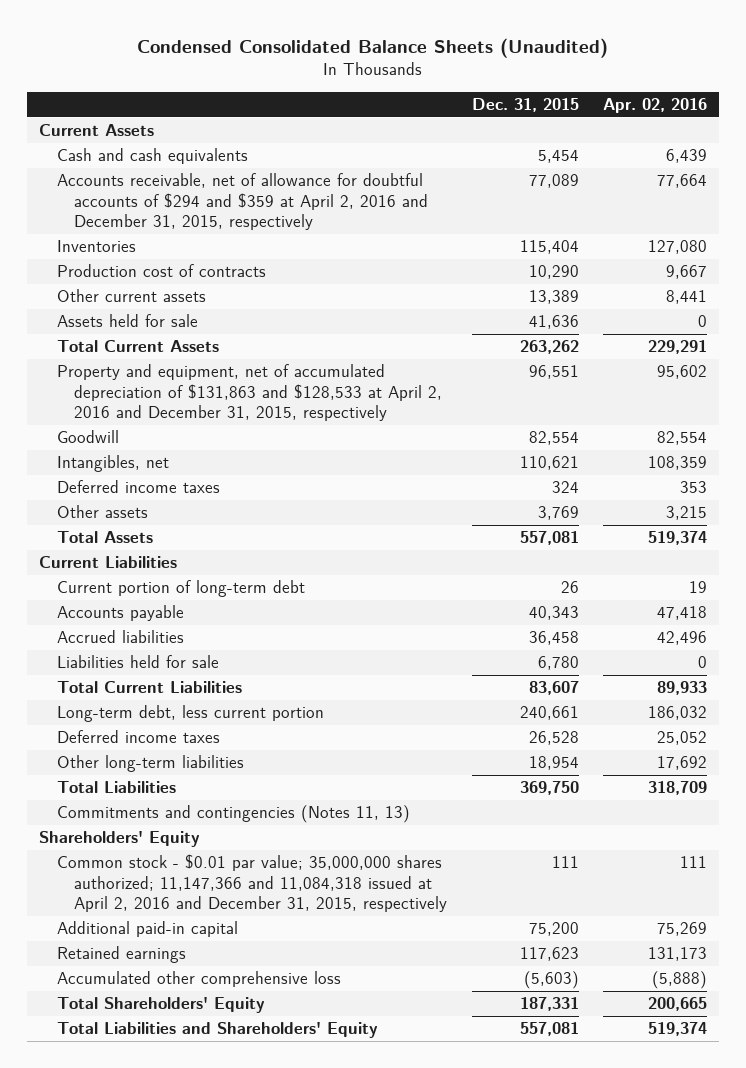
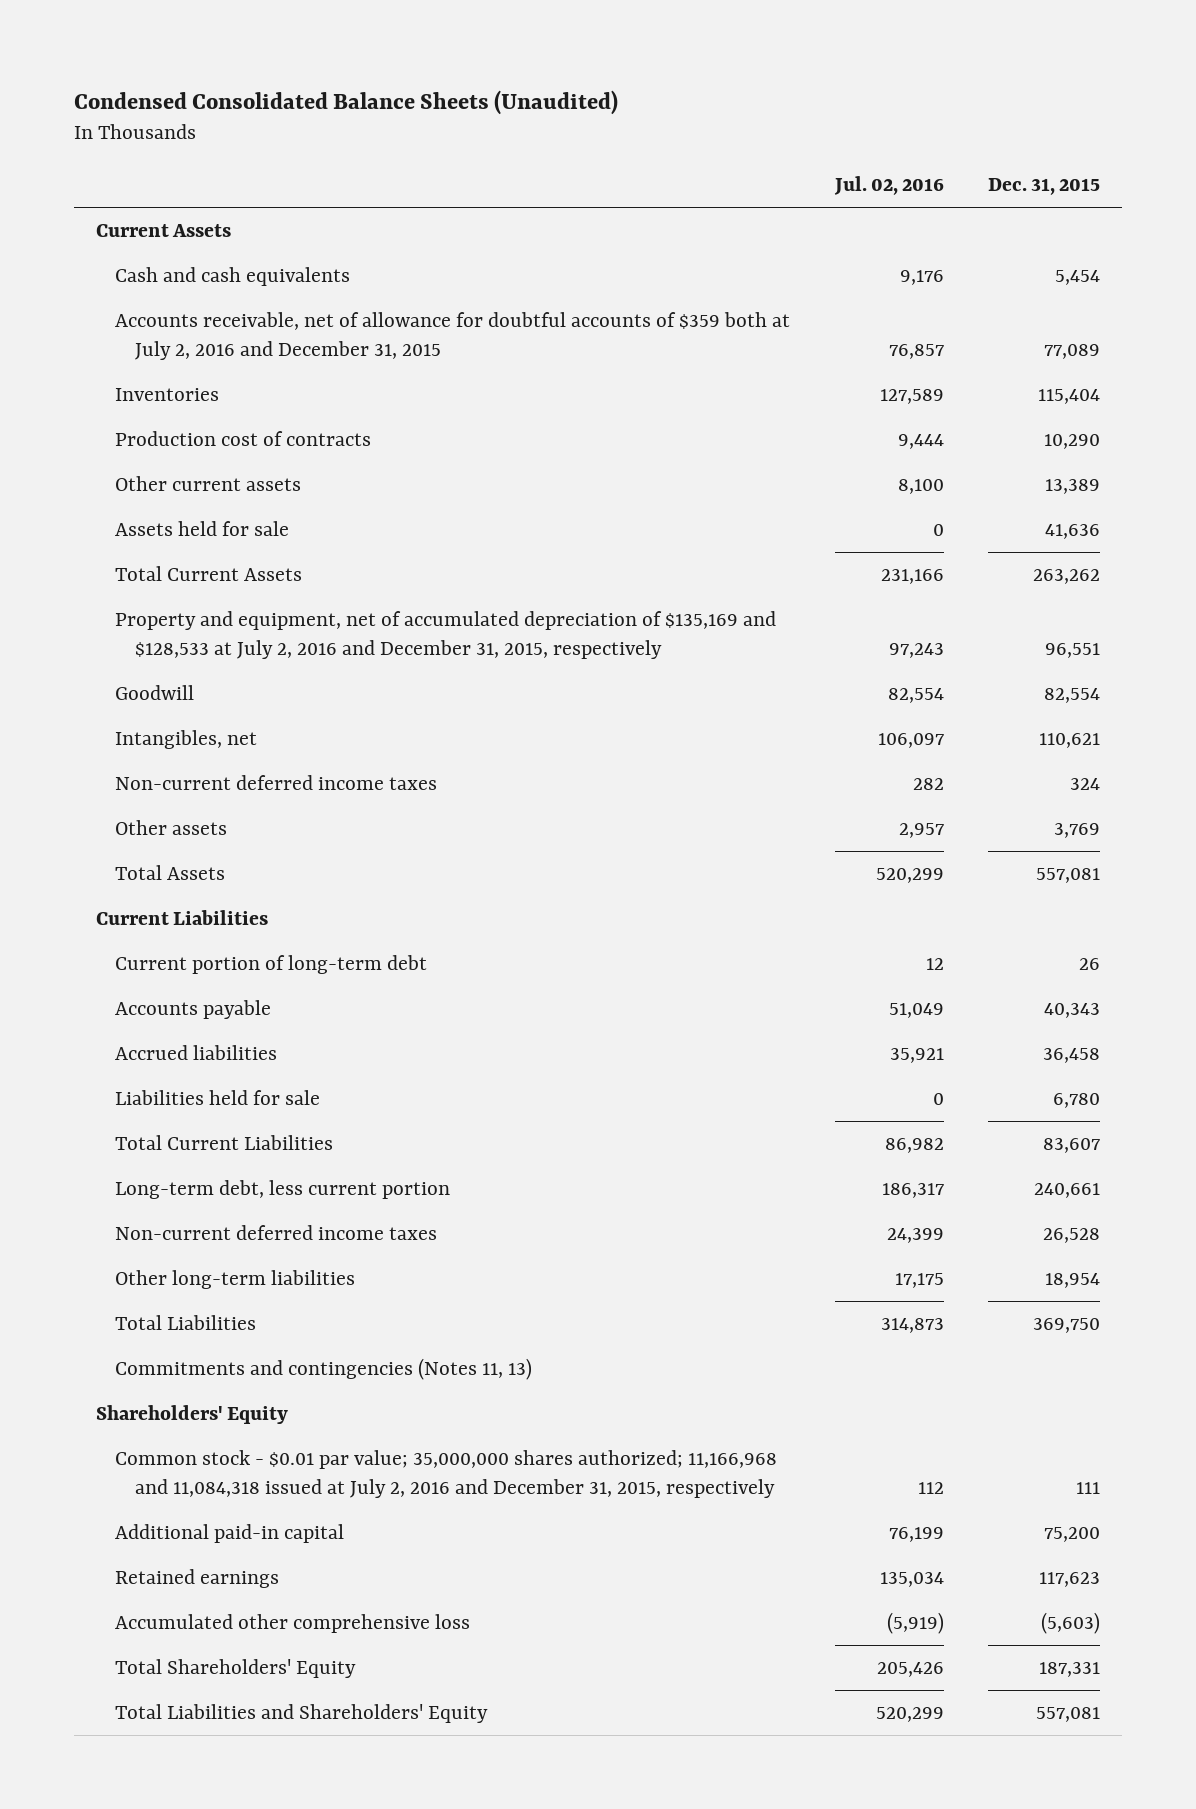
[602,98,707,114] Apr. 02, 2016 -> none
none -> [833,176,944,196] Jul. 02, 2016
[56,173,429,231] Accounts receivable, net of allowance for doubtful accounts of $294 and $359 at April 2, 2016 and December 31, 2015, respectively -> [115,312,791,360] Accounts receivable, net of allowance for doubtful accounts of $359 both at July 2, 2016 and December 31, 2015
[56,364,443,422] Property and equipment, net of accumulated depreciation of $131,863 and $128,533 at April 2, 2016 and December 31, 2015, respectively -> [115,611,777,659] Property and equipment, net of accumulated depreciation of $135,169 and $128,533 at July 2, 2016 and December 31, 2015, respectively
[56,480,220,494] Deferred income taxes -> [115,775,438,791] Non-current deferred income taxes
[56,730,220,744] Deferred income taxes -> [115,1225,438,1241] Non-current deferred income taxes
[56,854,448,913] Common stock - $0.01 par value; 35,000,000 shares authorized; 11,147,366 and 11,084,318 issued at April 2, 2016 and December 31, 2015, respectively -> [115,1450,778,1498] Common stock - $0.01 par value; 35,000,000 shares authorized; 11,166,968 and 11,084,318 issued at July 2, 2016 and December 31, 2015, respectively

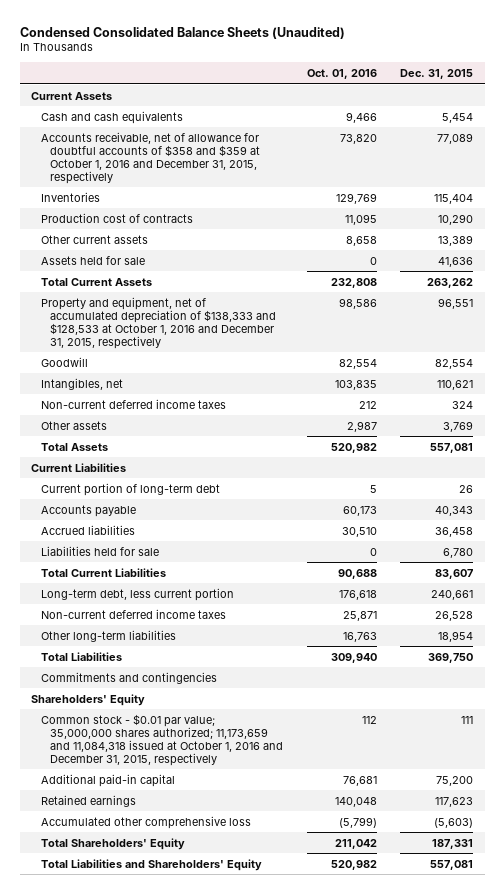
[833,176,944,196] Jul. 02, 2016 -> none
none -> [306,68,377,79] Oct. 01, 2016
[115,312,791,360] Accounts receivable, net of allowance for doubtful accounts of $359 both at July 2, 2016 and December 31, 2015 -> [40,131,261,184] Accounts receivable, net of allowance for doubtful accounts of $358 and $359 at October 1, 2016 and December 31, 2015, respectively
[115,611,777,659] Property and equipment, net of accumulated depreciation of $135,169 and $128,533 at July 2, 2016 and December 31, 2015, respectively -> [40,296,277,349] Property and equipment, net of accumulated depreciation of $138,333 and $128,533 at October 1, 2016 and December 31, 2015, respectively
[115,1358,533,1381] Commitments and contingencies (Notes 11, 13) -> [40,671,217,684] Commitments and contingencies
[115,1450,778,1498] Common stock - $0.01 par value; 35,000,000 shares authorized; 11,166,968 and 11,084,318 issued at July 2, 2016 and December 31, 2015, respectively -> [40,713,284,766] Common stock - $0.01 par value; 35,000,000 shares authorized; 11,173,659 and 11,084,318 issued at October 1, 2016 and December 31, 2015, respectively

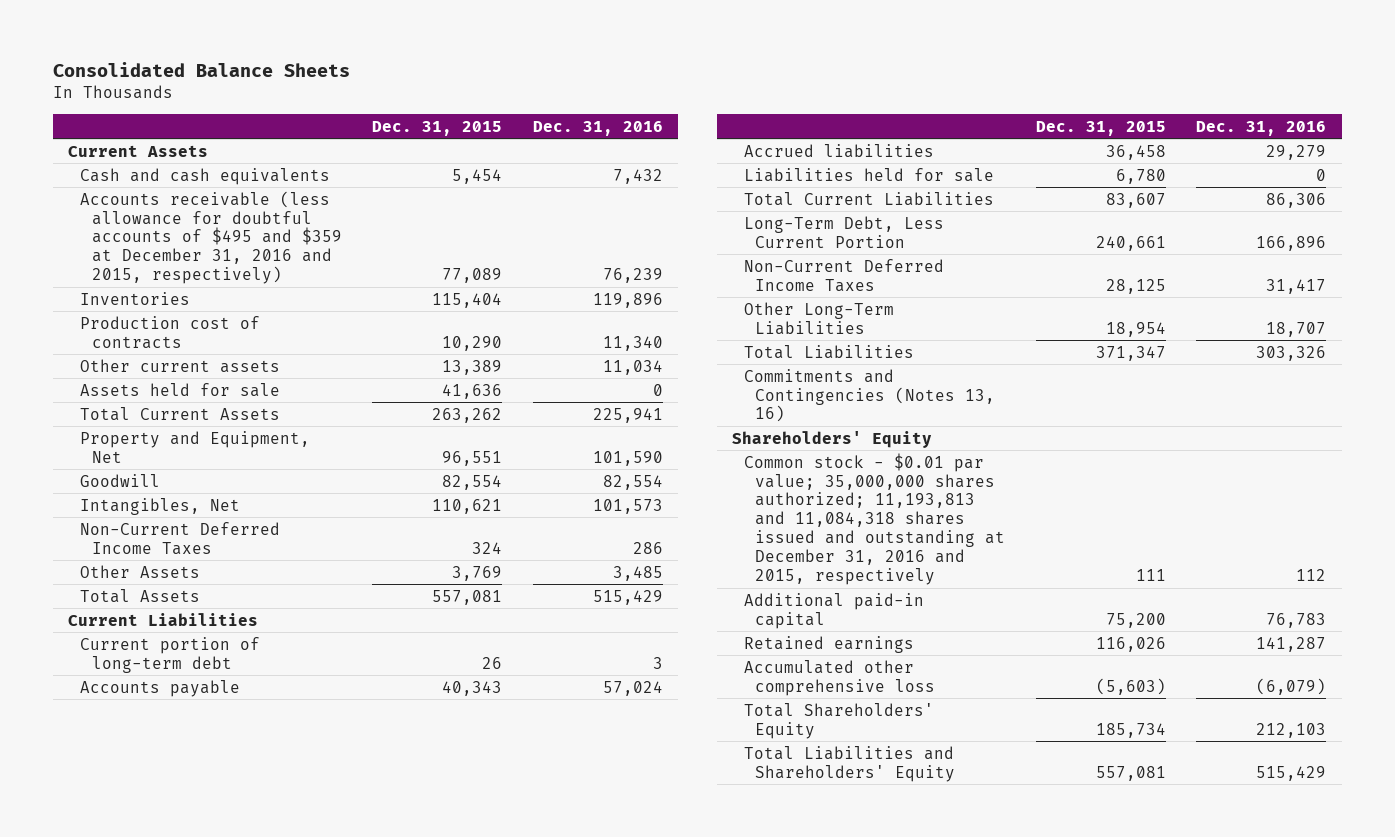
[19,26,345,39] Condensed Consolidated Balance Sheets (Unaudited) -> [53,62,351,78] Consolidated Balance Sheets
[306,68,377,79] Oct. 01, 2016 -> none
none -> [532,120,663,136] Dec. 31, 2016
[40,131,261,184] Accounts receivable, net of allowance for doubtful accounts of $358 and $359 at October 1, 2016 and December 31, 2015, respectively -> [79,190,342,285] Accounts receivable (less allowance for doubtful accounts of $495 and $359 at December 31, 2016 and 2015, respectively)
[40,296,277,349] Property and equipment, net of accumulated depreciation of $138,333 and $128,533 at October 1, 2016 and December 31, 2015, respectively -> [79,430,310,463] Property and Equipment, Net
[40,377,123,390] Intangibles, net -> [79,497,240,515] Intangibles, Net
[40,398,226,409] Non-current deferred income taxes -> [79,521,280,555] Non-Current Deferred Income Taxes
[40,420,107,430] Other assets -> [79,564,200,578] Other Assets
[40,587,234,601] Long-term debt, less current portion -> [743,215,944,248] Long-Term Debt, Less Current Portion
[40,608,226,619] Non-current deferred income taxes -> [743,258,944,292] Non-Current Deferred Income Taxes
[434,610,473,621] 26,528 -> [1105,278,1166,294] 28,125
[40,629,176,642] Other long-term liabilities -> [743,301,894,335] Other Long-Term Liabilities
[427,652,473,663] 369,750 -> [1095,345,1166,361] 371,347
[40,671,217,684] Commitments and contingencies -> [743,368,996,423] Commitments and Contingencies (Notes 13, 16)
[40,713,284,766] Common stock - $0.01 par value; 35,000,000 shares authorized; 11,173,659 and 11,084,318 issued at October 1, 2016 and December 31, 2015, respectively -> [743,452,1006,586] Common stock - $0.01 par value; 35,000,000 shares authorized; 11,193,813 and 11,084,318 shares issued and outstanding at December 31, 2016 and 2015, respectively
[434,796,473,807] 117,623 -> [1095,636,1166,652] 116,026
[431,838,473,849] 187,331 -> [1095,722,1166,738] 185,734

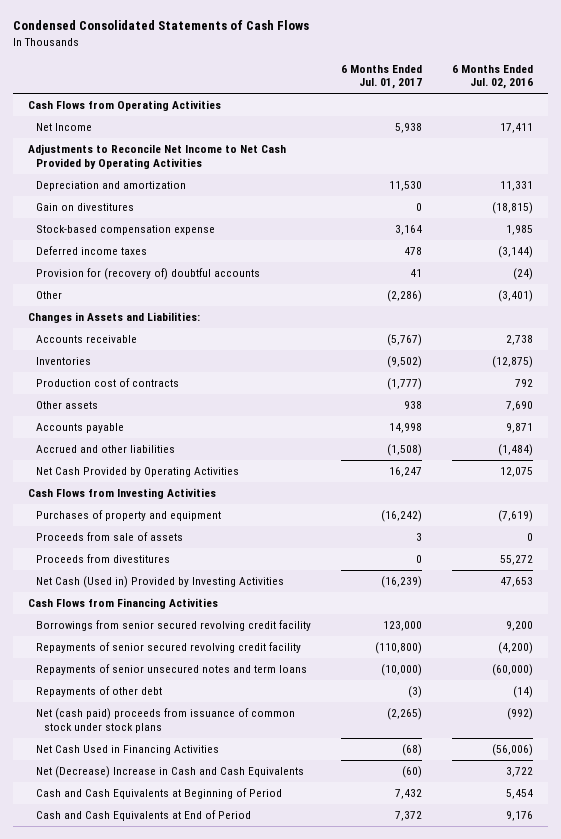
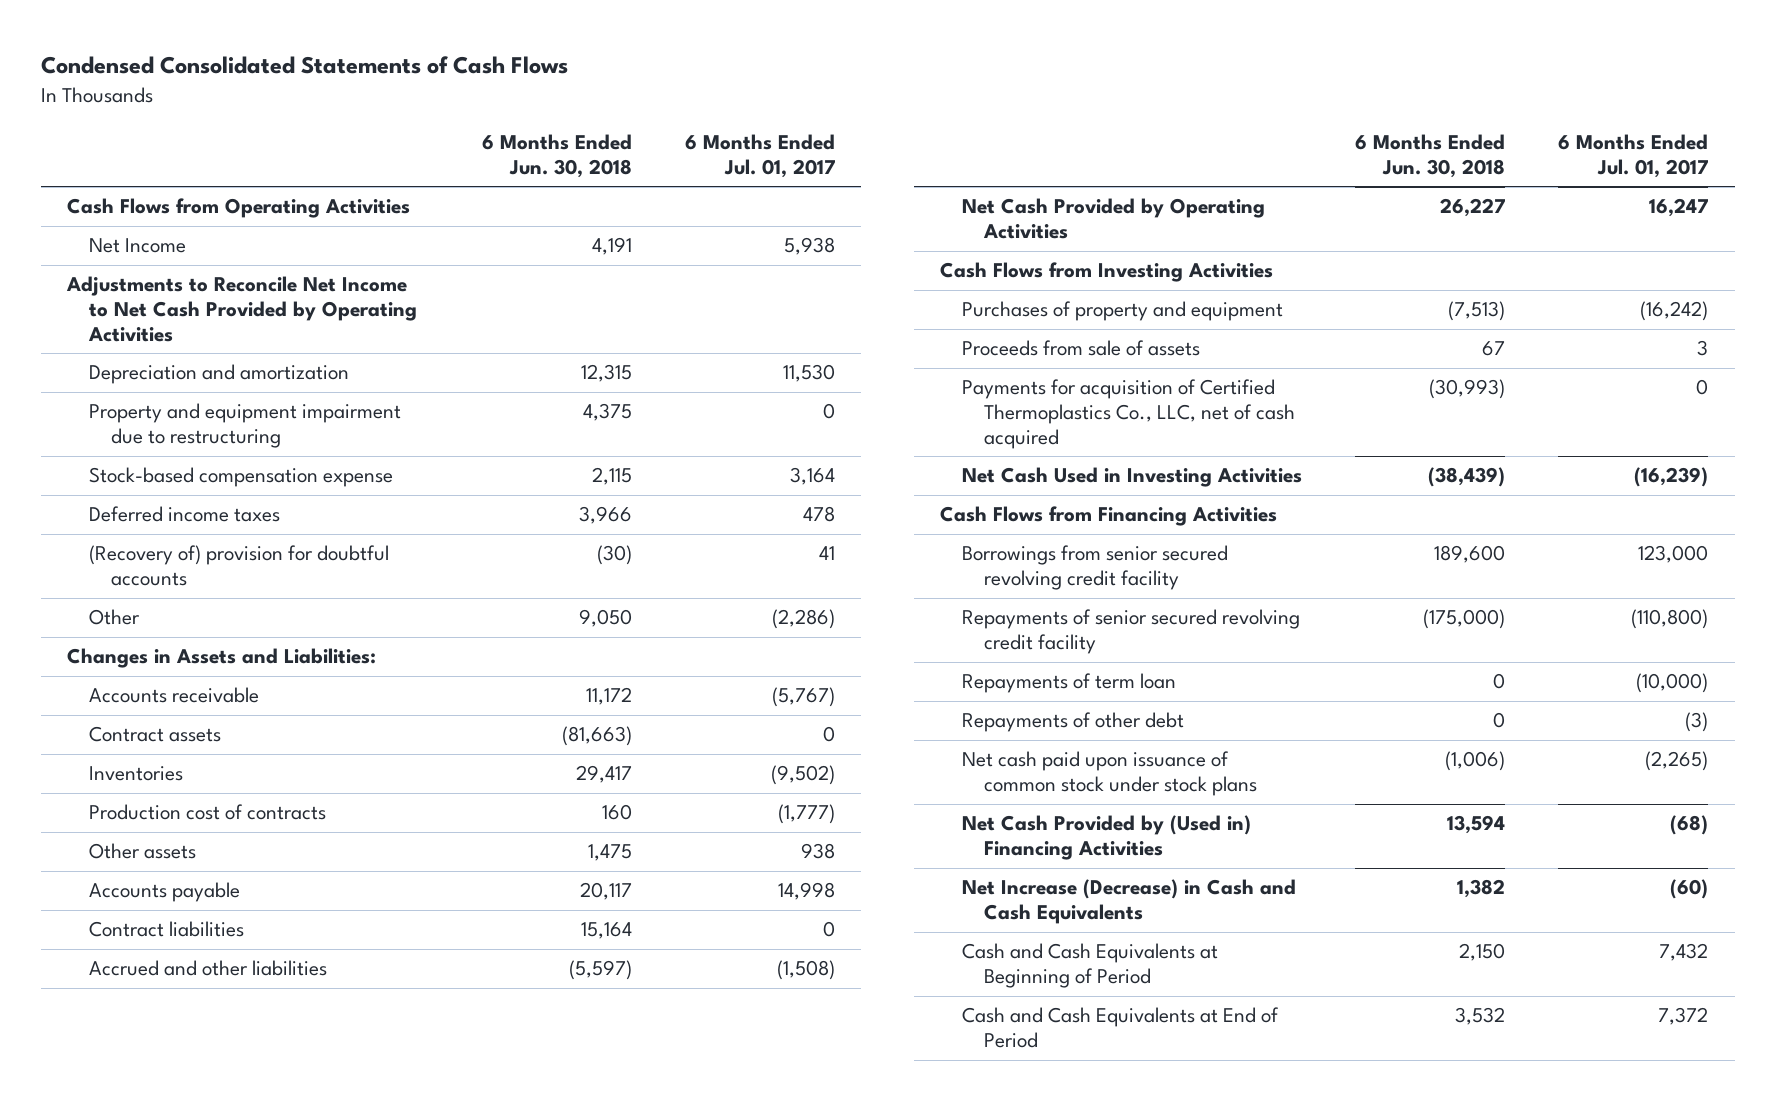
[452,64,534,90] 6 Months Ended Jul. 02, 2016 -> none
none -> [482,133,633,178] 6 Months Ended Jun. 30, 2018
[36,203,135,212] Gain on divestitures -> none
none -> [89,403,402,449] Property and equipment impairment due to restructuring
[36,268,261,281] Provision for (recovery of) doubtful accounts -> [89,545,390,587] (Recovery of) provision for doubtful accounts
none -> [89,726,222,743] Contract assets
none -> [89,921,245,938] Contract liabilities
[36,554,171,564] Proceeds from divestitures -> none
none -> [962,379,1296,449] Payments for acquisition of Certified Thermoplastics Co., LLC, net of cash acquired
[36,576,285,589] Net Cash (Used in) Provided by Investing Activities -> [962,467,1303,488] Net Cash Used in Investing Activities
[36,664,308,676] Repayments of senior unsecured notes and term loans -> [962,673,1177,694] Repayments of term loan
[36,708,296,733] Net (cash paid) proceeds from issuance of common stock under stock plans -> [962,751,1258,797] Net cash paid upon issuance of common stock under stock plans
[36,745,220,756] Net Cash Used in Financing Activities -> [962,815,1252,861] Net Cash Provided by (Used in) Financing Activities
[36,766,305,779] Net (Decrease) Increase in Cash and Cash Equivalents -> [962,879,1297,925] Net Increase (Decrease) in Cash and Cash Equivalents

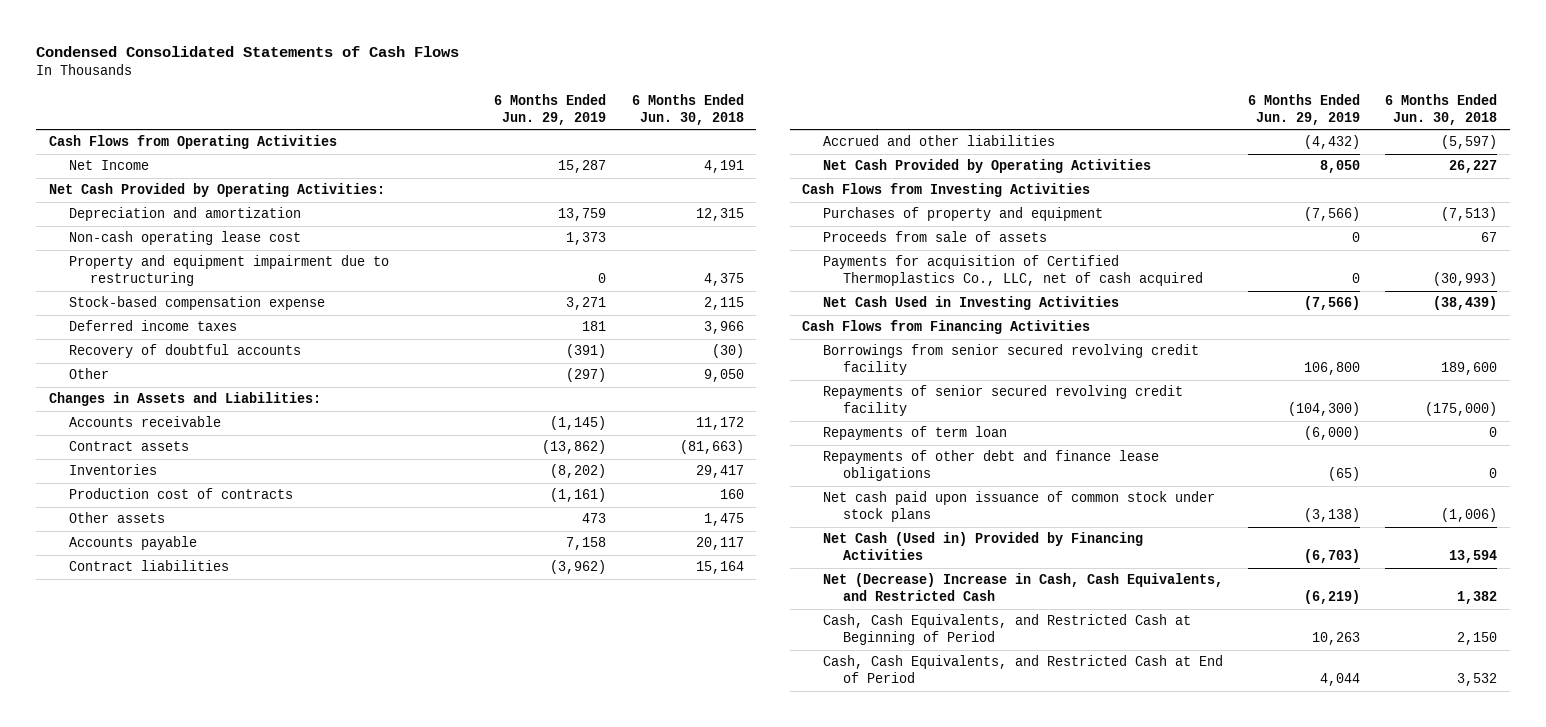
[685,133,836,178] 6 Months Ended Jul. 01, 2017 -> none
none -> [494,94,607,125] 6 Months Ended Jun. 29, 2019
[66,276,418,342] Adjustments to Reconcile Net Income to Net Cash Provided by Operating Activities -> [48,183,385,198] Net Cash Provided by Operating Activities:
none -> [69,231,302,246] Non-cash operating lease cost
[89,545,390,587] (Recovery of) provision for doubtful accounts -> [69,344,302,359] Recovery of doubtful accounts
[962,712,1185,733] Repayments of other debt -> [822,450,1159,481] Repayments of other debt and finance lease obligations
[962,815,1252,861] Net Cash Provided by (Used in) Financing Activities -> [822,532,1143,560] Net Cash (Used in) Provided by Financing Activities
[962,879,1297,925] Net Increase (Decrease) in Cash and Cash Equivalents -> [822,573,1223,601] Net (Decrease) Increase in Cash, Cash Equivalents, and Restricted Cash
[962,943,1219,989] Cash and Cash Equivalents at Beginning of Period -> [822,614,1191,645] Cash, Cash Equivalents, and Restricted Cash at Beginning of Period
[962,1007,1280,1049] Cash and Cash Equivalents at End of Period -> [822,655,1223,683] Cash, Cash Equivalents, and Restricted Cash at End of Period

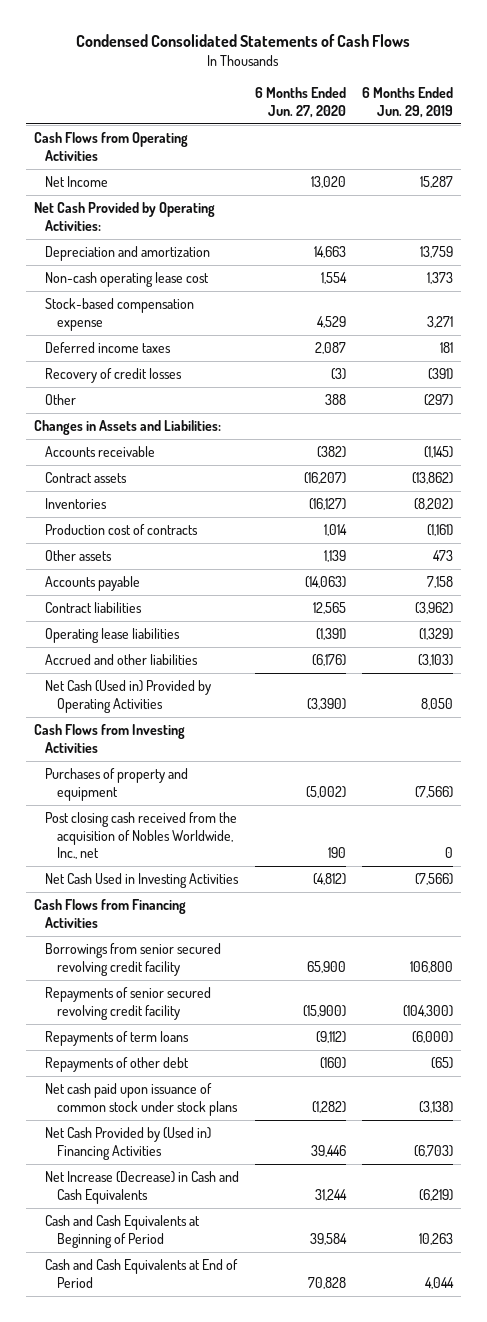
[631,94,744,125] 6 Months Ended Jun. 30, 2018 -> none
none -> [255,87,347,118] 6 Months Ended Jun. 27, 2020
[69,255,390,286] Property and equipment impairment due to restructuring -> none
[69,344,302,359] Recovery of doubtful accounts -> [45,368,183,384] Recovery of credit losses
none -> [45,628,181,644] Operating lease liabilities
[1303,135,1360,150] (4,432) -> [418,654,454,667] (3,103)
[822,159,1151,174] Net Cash Provided by Operating Activities -> [45,680,212,713] Net Cash (Used in) Provided by Operating Activities
[822,231,1047,243] Proceeds from sale of assets -> none
[822,255,1204,286] Payments for acquisition of Certified Thermoplastics Co., LLC, net of cash acquired -> none
none -> [45,812,238,860] Post closing cash received from the acquisition of Nobles Worldwide, Inc., net
[822,426,1007,441] Repayments of term loan -> [45,1031,190,1047] Repayments of term loans
[822,450,1159,481] Repayments of other debt and finance lease obligations -> [45,1057,190,1073] Repayments of other debt
[822,532,1143,560] Net Cash (Used in) Provided by Financing Activities -> [45,1127,212,1160] Net Cash Provided by (Used in) Financing Activities
[822,573,1223,601] Net (Decrease) Increase in Cash, Cash Equivalents, and Restricted Cash -> [45,1171,240,1204] Net Increase (Decrease) in Cash and Cash Equivalents
[822,614,1191,645] Cash, Cash Equivalents, and Restricted Cash at Beginning of Period -> [45,1215,201,1248] Cash and Cash Equivalents at Beginning of Period
[822,655,1223,683] Cash, Cash Equivalents, and Restricted Cash at End of Period -> [45,1259,239,1288] Cash and Cash Equivalents at End of Period

